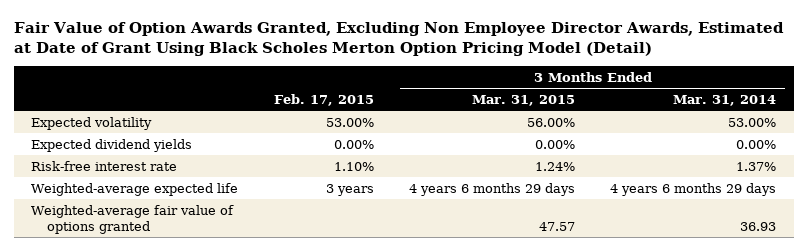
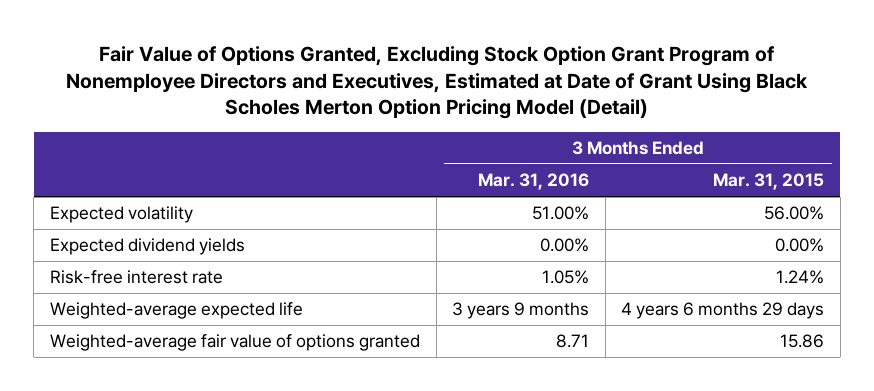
[13,22,784,57] Fair Value of Option Awards Granted, Excluding Non Employee Director Awards, Estimated at Date of Grant Using Black Scholes Merton Option Pricing Model (Detail) -> [66,45,809,120] Fair Value of Options Granted, Excluding Stock Option Grant Program of Nonemployee Directors and Executives, Estimated at Date of Grant Using Black Scholes Merton Option Pricing Model (Detail)
[273,93,374,106] Feb. 17, 2015 -> none
[673,94,777,106] Mar. 31, 2014 -> none
none -> [478,173,590,191] Mar. 31, 2016
[539,221,576,231] 47.57 -> [780,334,825,349] 15.86

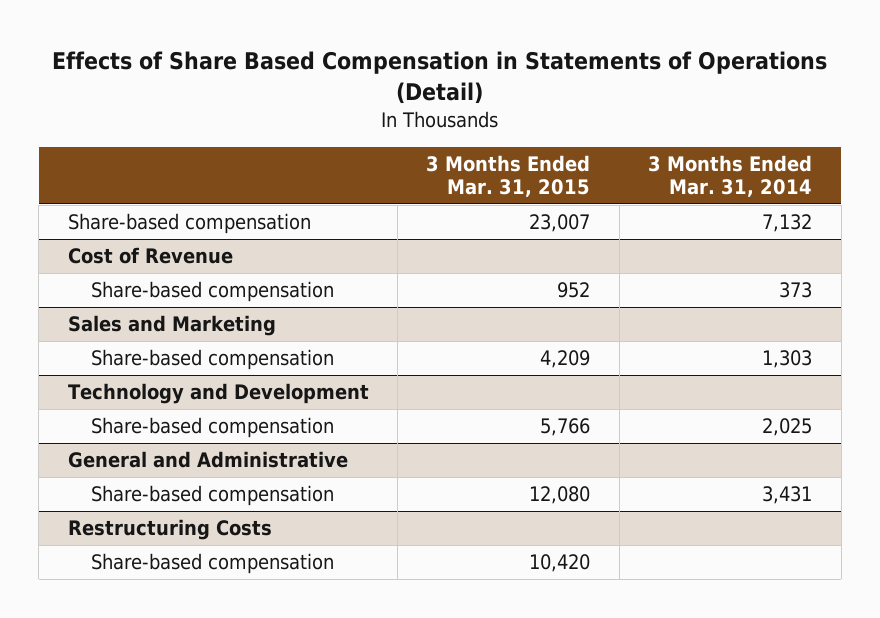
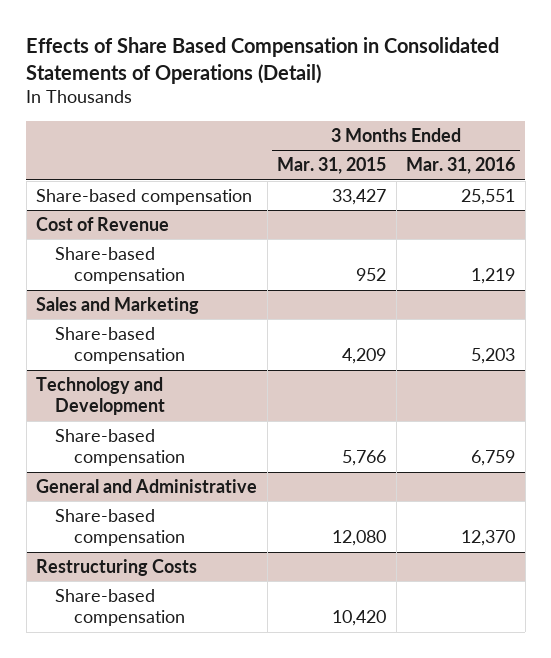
[51,51,827,105] Effects of Share Based Compensation in Statements of Operations (Detail) -> [26,36,500,84] Effects of Share Based Compensation in Consolidated Statements of Operations (Detail)
[648,154,813,198] 3 Months Ended Mar. 31, 2014 -> none
none -> [406,157,516,175] Mar. 31, 2016
[529,213,591,232] 23,007 -> [332,188,387,205] 33,427

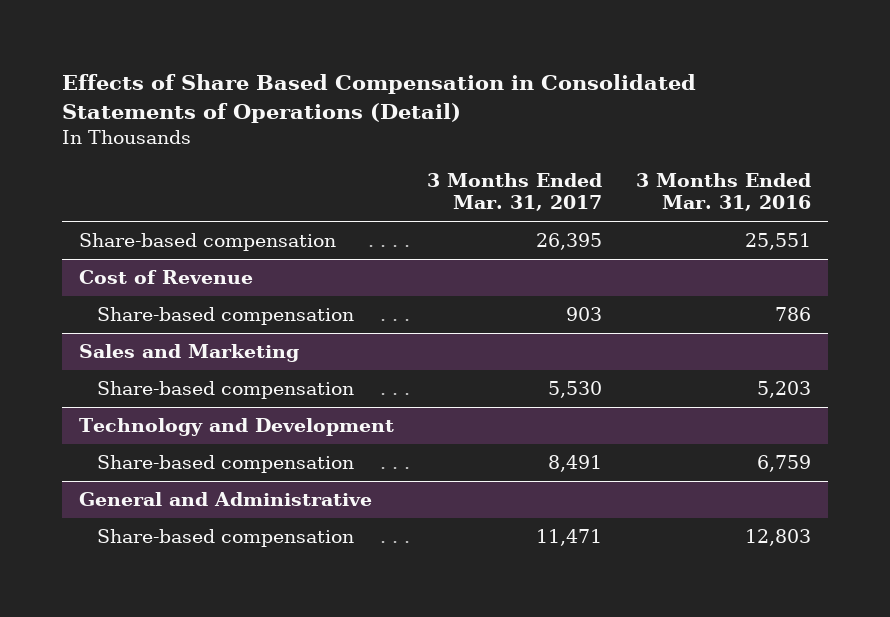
[277,157,387,175] Mar. 31, 2015 -> none
none -> [427,173,603,212] 3 Months Ended Mar. 31, 2017
[471,268,516,285] 1,219 -> [775,307,812,322] 786
[36,558,198,576] Restructuring Costs -> none
[54,588,185,627] Share-based compensation -> none
[461,530,516,547] 12,370 -> [745,529,812,547] 12,803

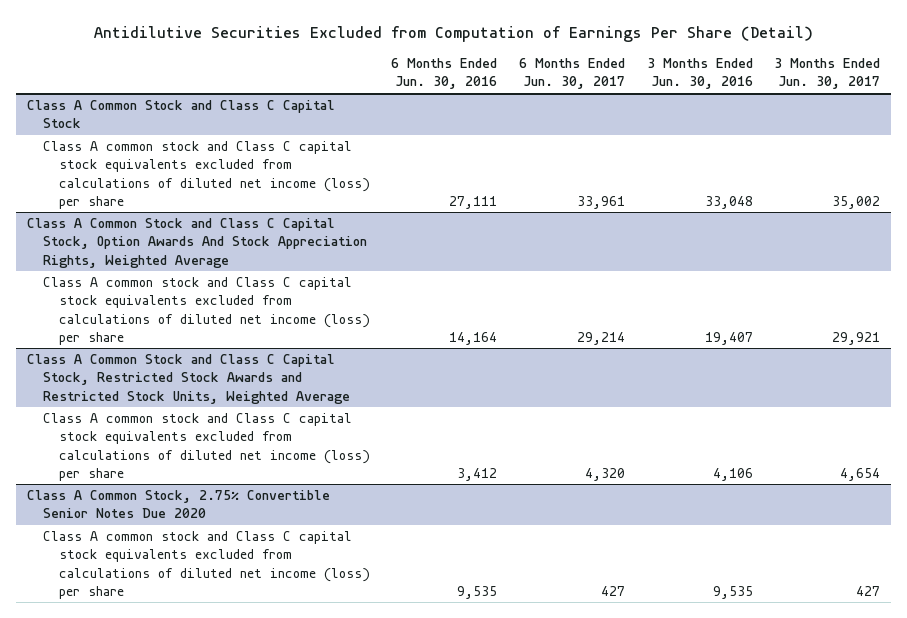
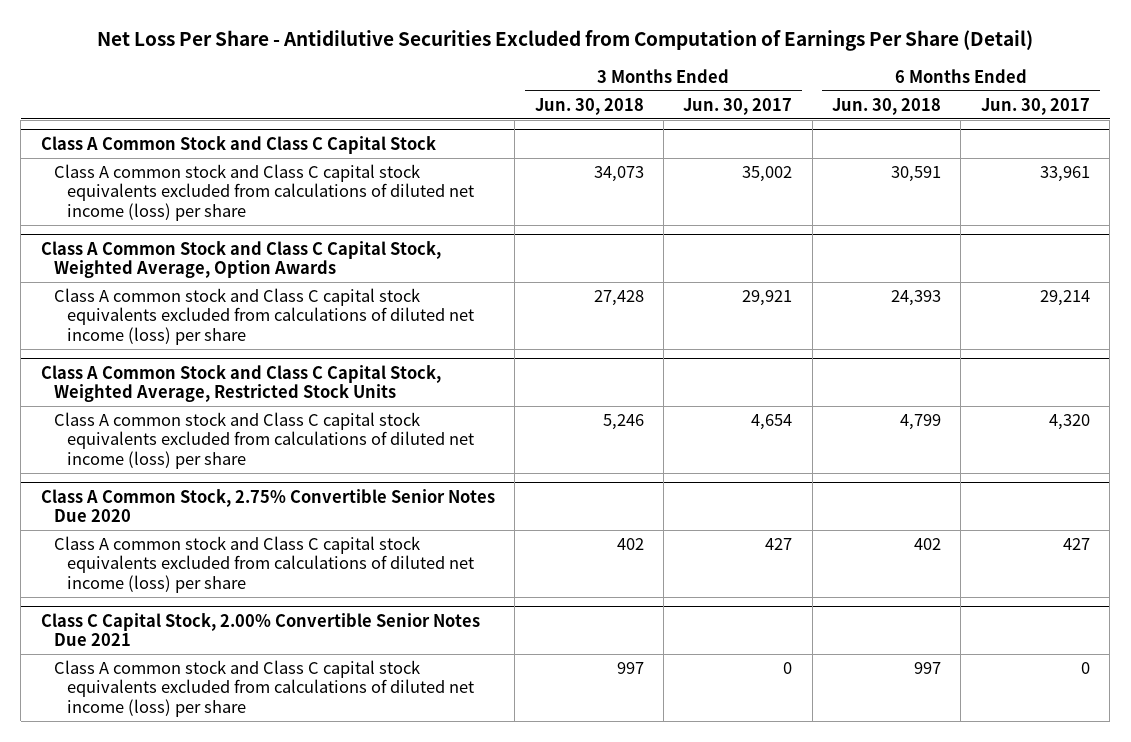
[93,25,813,42] Antidilutive Securities Excluded from Computation of Earnings Per Share (Detail) -> [97,30,1034,52] Net Loss Per Share - Antidilutive Securities Excluded from Computation of Earnings Per Share (Detail)
[391,58,498,90] 6 Months Ended Jun. 30, 2016 -> none
[646,58,753,90] 3 Months Ended Jun. 30, 2016 -> none
none -> [534,97,644,115] Jun. 30, 2018
none -> [832,97,942,115] Jun. 30, 2018
[27,218,367,268] Class A Common Stock and Class C Capital Stock, Option Awards And Stock Appreciation Rights, Weighted Average -> [40,240,441,278] Class A Common Stock and Class C Capital Stock, Weighted Average, Option Awards
[27,354,350,404] Class A Common Stock and Class C Capital Stock, Restricted Stock Awards and Restricted Stock Units, Weighted Average -> [40,364,441,402] Class A Common Stock and Class C Capital Stock, Weighted Average, Restricted Stock Units
none -> [40,612,480,646] Class C Capital Stock, 2.00% Convertible Senior Notes Due 2021
none -> [53,659,474,717] Class A common stock and Class C capital stock equivalents excluded from calculations of diluted net income (loss) per share

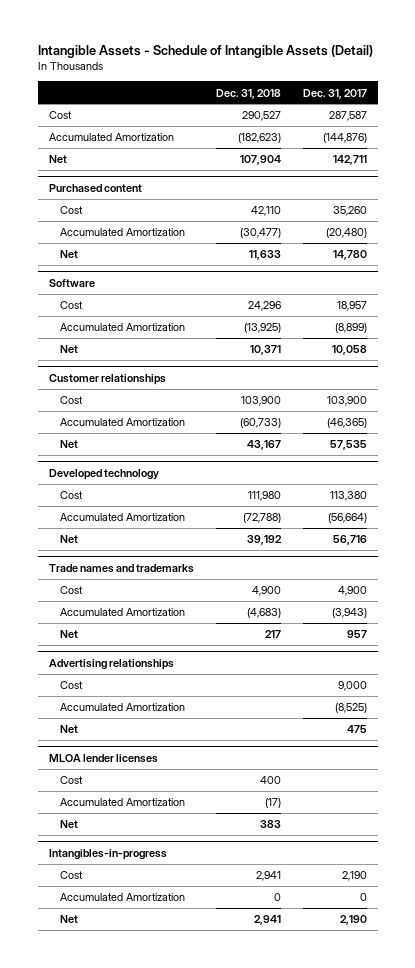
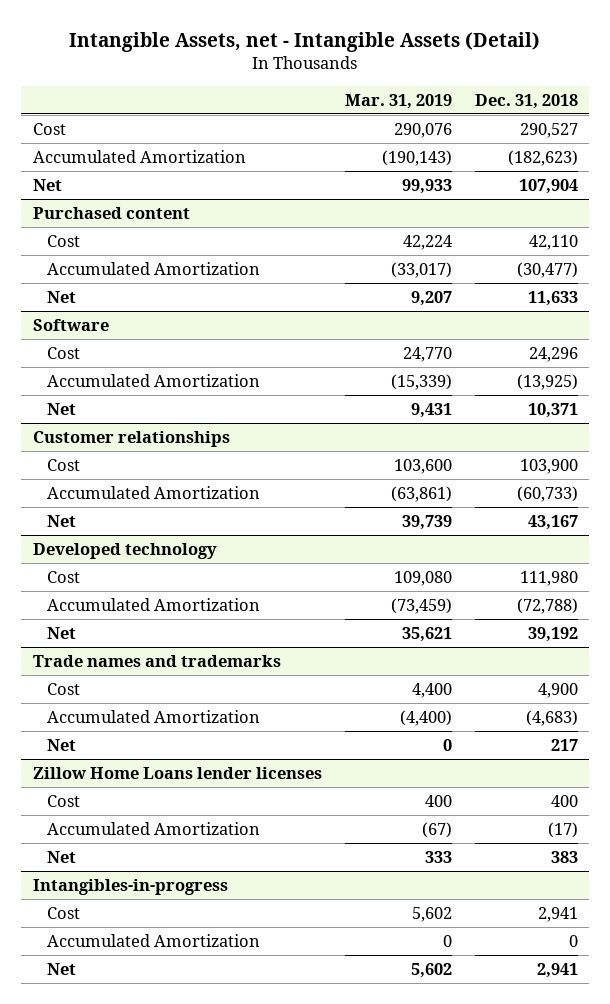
[37,44,373,58] Intangible Assets - Schedule of Intangible Assets (Detail) -> [69,31,541,52] Intangible Assets, net - Intangible Assets (Detail)
[302,88,367,99] Dec. 31, 2017 -> none
none -> [344,93,452,109] Mar. 31, 2019
[48,658,174,670] Advertising relationships -> none
[60,681,84,690] Cost -> none
[60,703,186,712] Accumulated Amortization -> none
[60,725,79,734] Net -> none
[48,753,158,763] MLOA lender licenses -> [32,766,322,779] Zillow Home Loans lender licenses

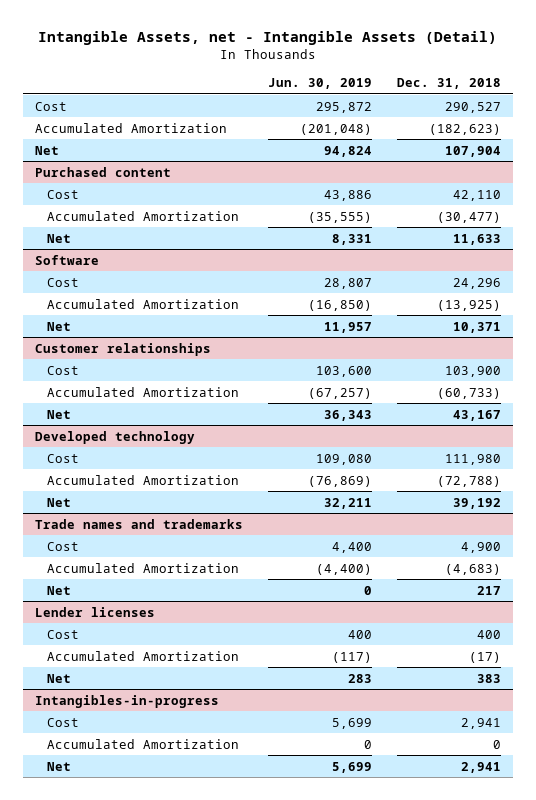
[344,93,452,109] Mar. 31, 2019 -> none
none -> [267,78,372,90] Jun. 30, 2019
[32,766,322,779] Zillow Home Loans lender licenses -> [34,606,155,617] Lender licenses

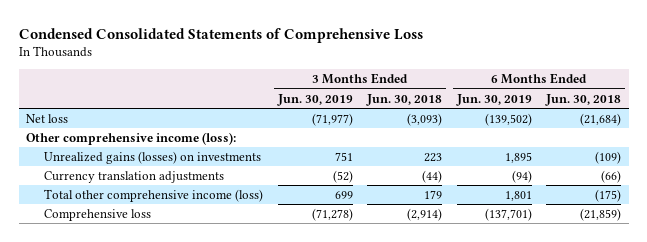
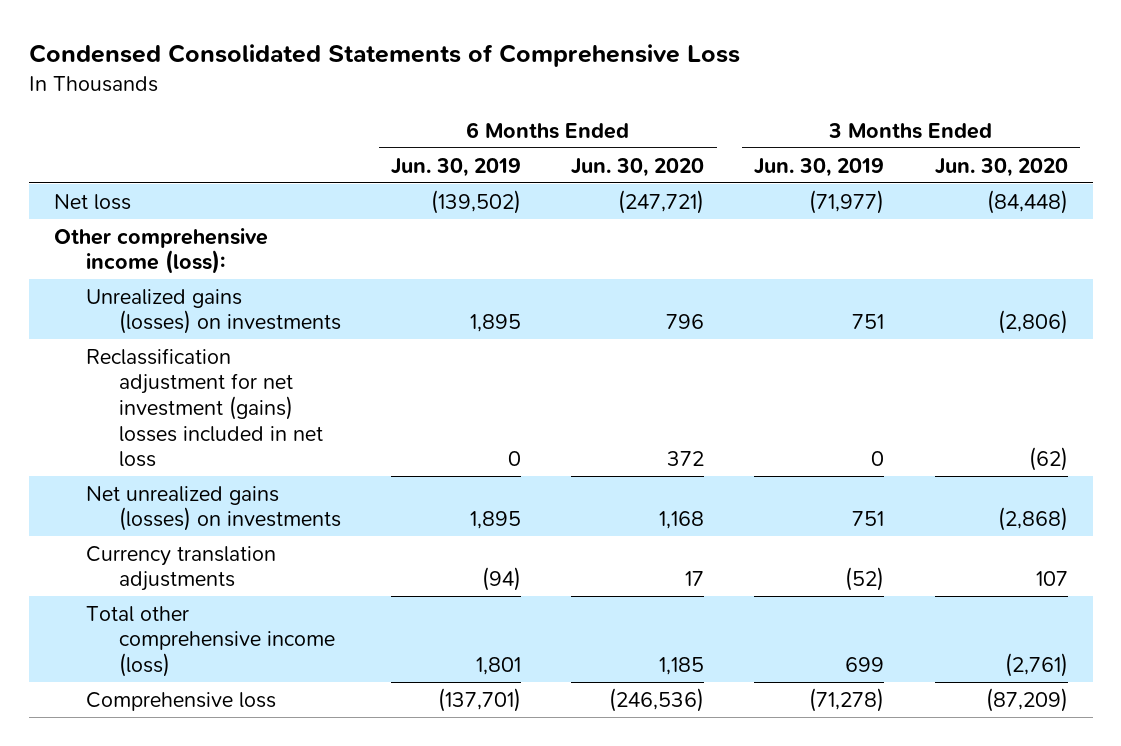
[366,93,443,106] Jun. 30, 2018 -> none
[545,93,622,106] Jun. 30, 2018 -> none
none -> [571,157,705,177] Jun. 30, 2020
none -> [934,157,1068,177] Jun. 30, 2020
none -> [86,347,323,468] Reclassification adjustment for net investment (gains) losses included in net loss
none -> [86,485,341,532] Net unrealized gains (losses) on investments

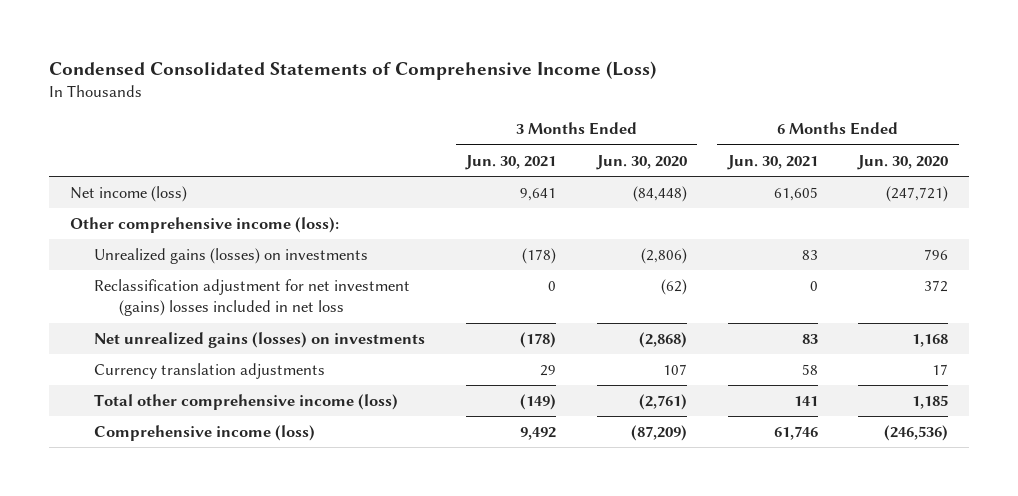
[28,44,740,68] Condensed Consolidated Statements of Comprehensive Loss -> [49,60,657,80] Condensed Consolidated Statements of Comprehensive Income (Loss)
[391,157,522,177] Jun. 30, 2019 -> none
[754,157,885,177] Jun. 30, 2019 -> none
none -> [465,154,557,170] Jun. 30, 2021
none -> [726,154,818,170] Jun. 30, 2021
[53,193,131,210] Net loss -> [69,186,187,203] Net income (loss)
[86,691,277,711] Comprehensive loss -> [94,425,316,442] Comprehensive income (loss)

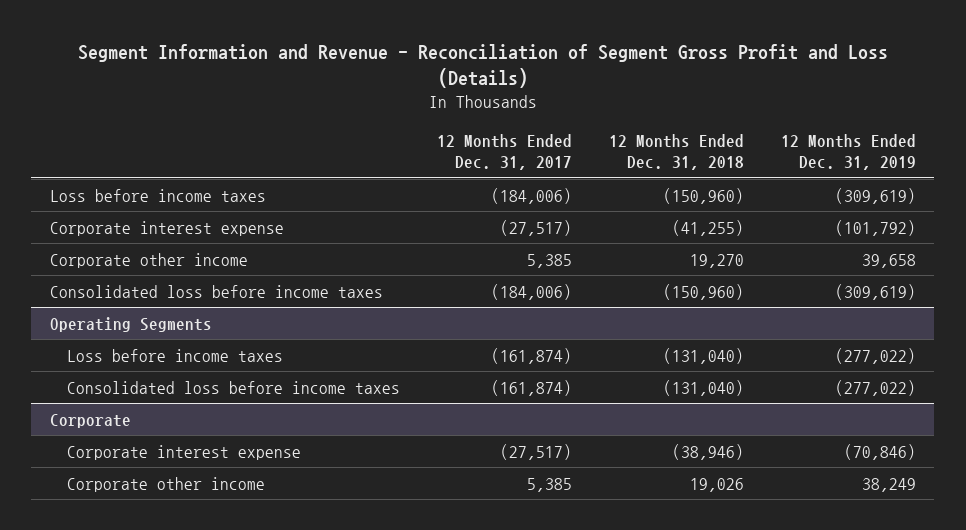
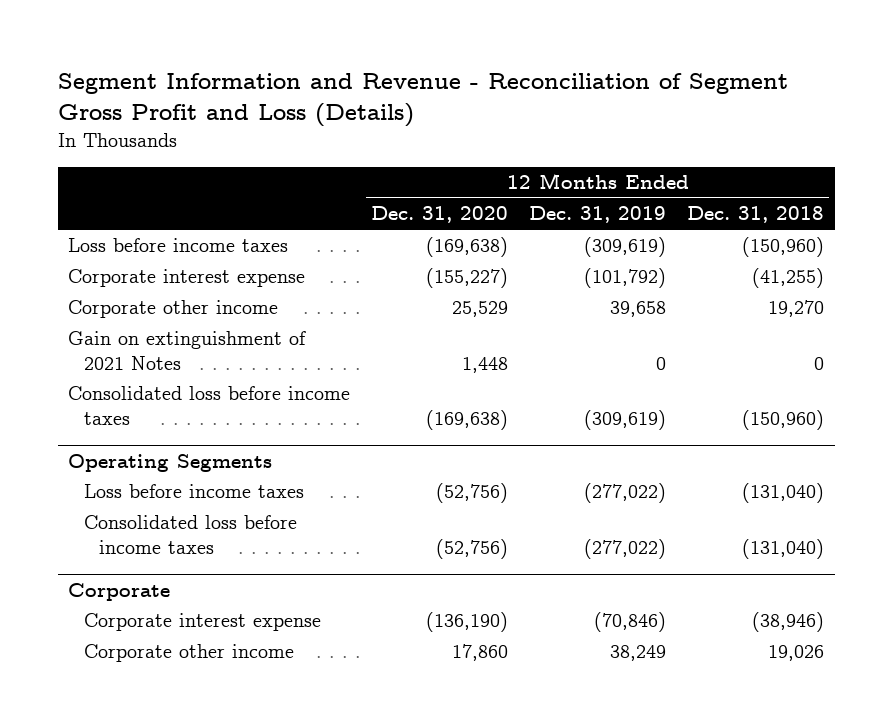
[436,133,572,171] 12 Months Ended Dec. 31, 2017 -> none
none -> [371,206,509,224] Dec. 31, 2020
none -> [68,331,307,370] Gain on extinguishment of 2021 Notes

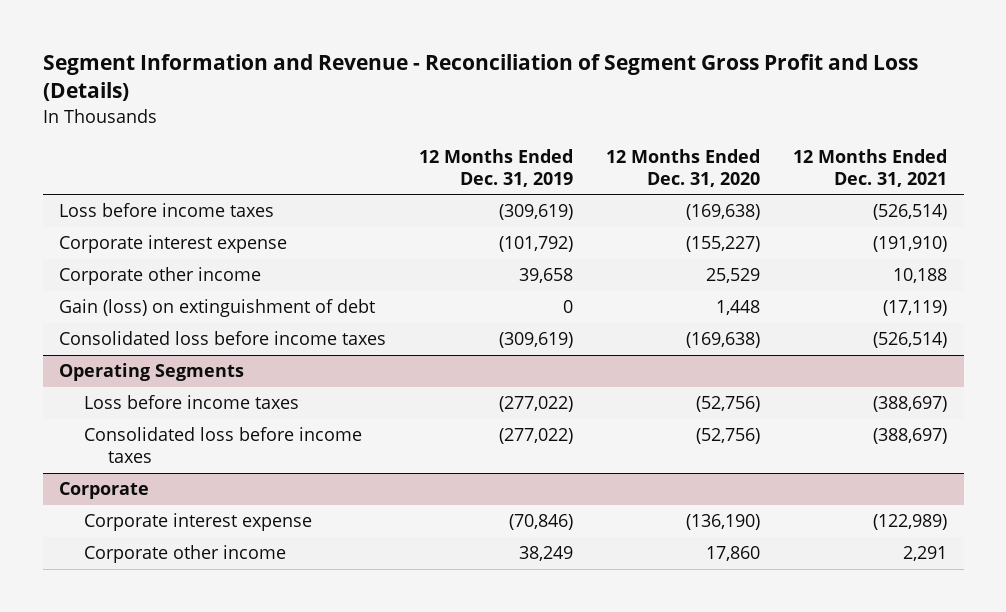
[687,206,825,224] Dec. 31, 2018 -> none
none -> [793,149,948,187] 12 Months Ended Dec. 31, 2021
[68,331,307,370] Gain on extinguishment of 2021 Notes -> [59,299,376,318] Gain (loss) on extinguishment of debt

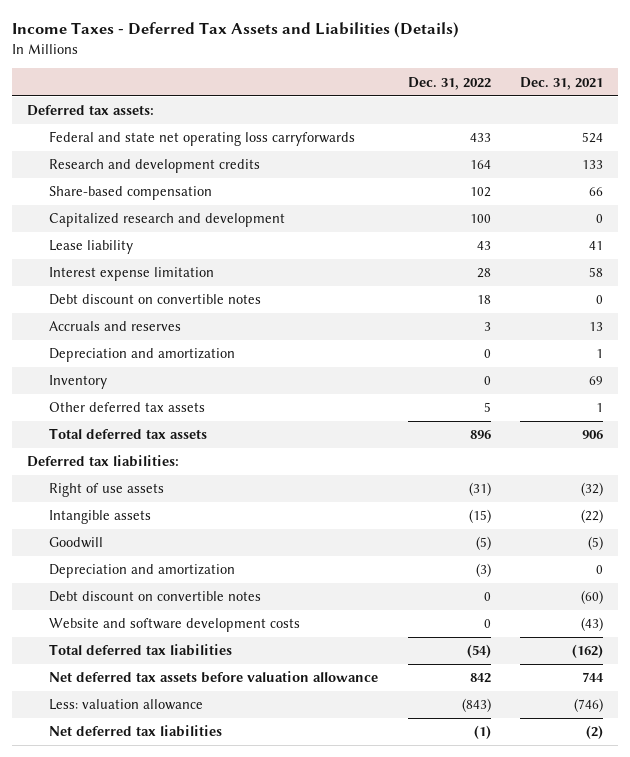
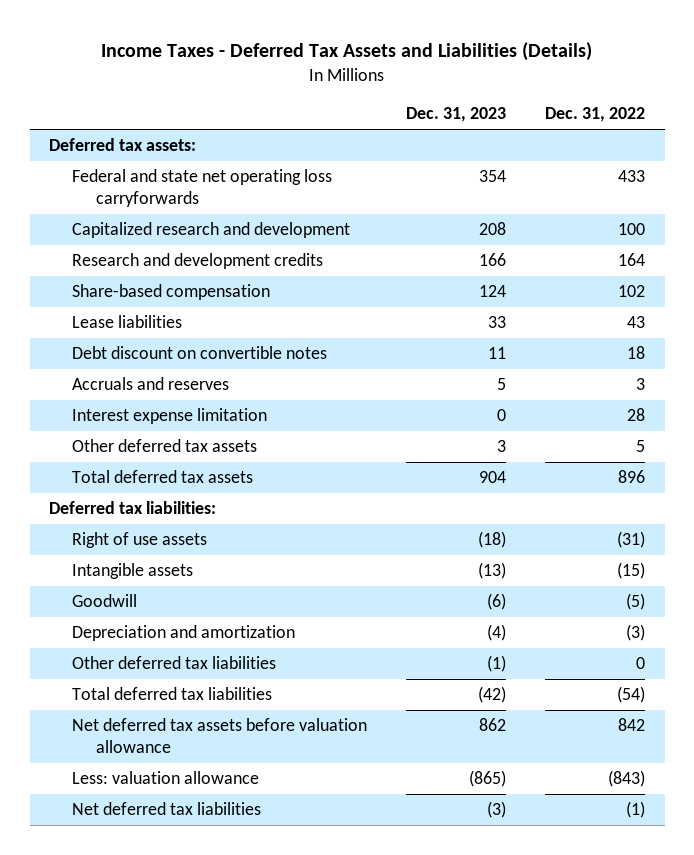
[520,76,604,90] Dec. 31, 2021 -> none
none -> [406,107,507,123] Dec. 31, 2023
[49,213,286,228] Capitalized research and development -> [72,222,351,239] Capitalized research and development
[49,240,134,255] Lease liability -> [72,315,183,329] Lease liabilities
[49,348,236,363] Depreciation and amortization -> none
[49,375,108,390] Inventory -> none
[49,267,215,282] Interest expense limitation -> [72,408,268,425] Interest expense limitation
[49,591,262,603] Debt discount on convertible notes -> none
[49,618,301,633] Website and software development costs -> none
none -> [72,656,277,670] Other deferred tax liabilities

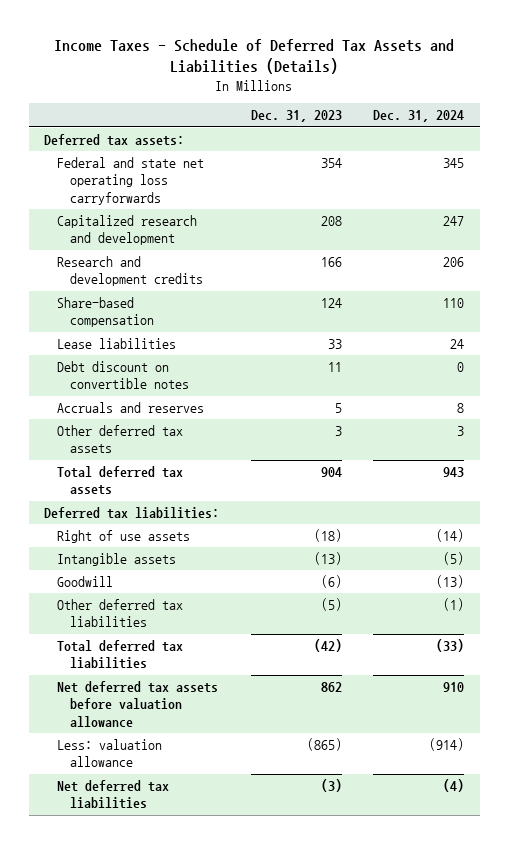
[101,41,593,61] Income Taxes - Deferred Tax Assets and Liabilities (Details) -> [54,39,455,75] Income Taxes - Schedule of Deferred Tax Assets and Liabilities (Details)
[545,107,646,123] Dec. 31, 2022 -> none
none -> [373,110,465,123] Dec. 31, 2024
[72,408,268,425] Interest expense limitation -> none
[72,625,296,642] Depreciation and amortization -> none
[487,655,507,673] (1) -> [320,597,342,611] (5)

